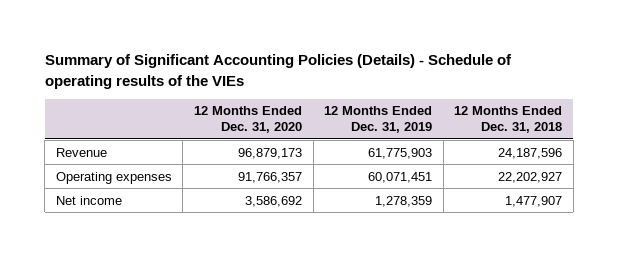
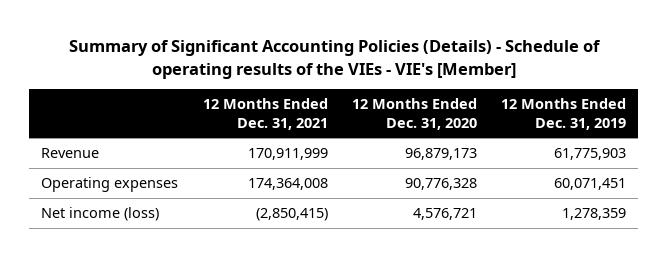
[44,54,512,89] Summary of Significant Accounting Policies (Details) - Schedule of operating results of the VIEs -> [68,40,601,79] Summary of Significant Accounting Policies (Details) - Schedule of operating results of the VIEs - VIE's [Member]
[454,106,563,134] 12 Months Ended Dec. 31, 2018 -> none
none -> [202,98,328,130] 12 Months Ended Dec. 31, 2021
[237,171,302,183] 91,766,357 -> [404,177,477,190] 90,776,328
[55,195,122,205] Net income -> [41,206,160,221] Net income (loss)
[244,195,302,207] 3,586,692 -> [412,207,477,220] 4,576,721

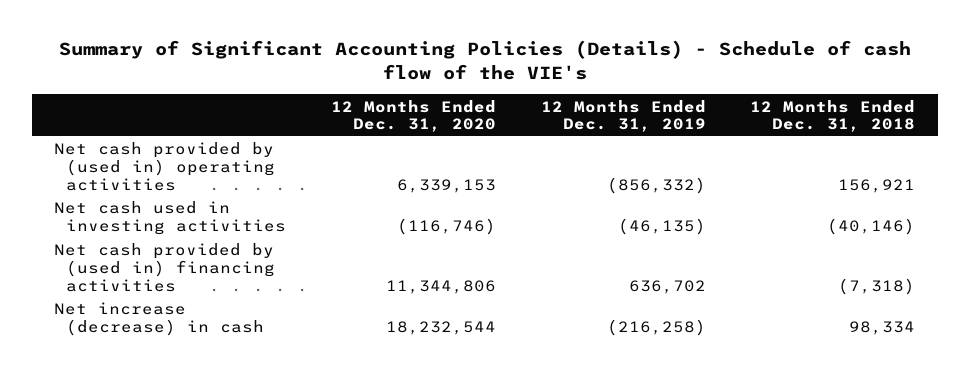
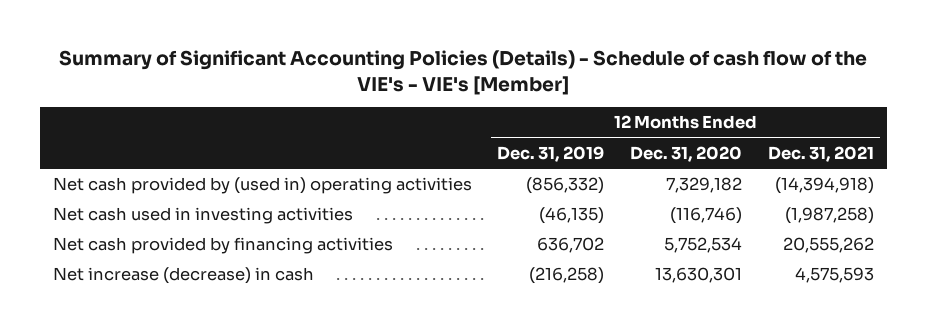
[58,40,911,81] Summary of Significant Accounting Policies (Details) - Schedule of cash flow of the VIE's -> [59,50,868,95] Summary of Significant Accounting Policies (Details) - Schedule of cash flow of the VIE's - VIE's [Member]
[750,99,916,133] 12 Months Ended Dec. 31, 2018 -> none
none -> [767,145,874,162] Dec. 31, 2021
[396,178,496,193] 6,339,153 -> [666,177,743,194] 7,329,182
[54,243,275,292] Net cash provided by (used in) financing activities -> [52,237,393,255] Net cash provided by financing activities
[385,279,496,294] 11,344,806 -> [664,237,743,254] 5,752,534
[385,321,496,336] 18,232,544 -> [655,267,743,284] 13,630,301

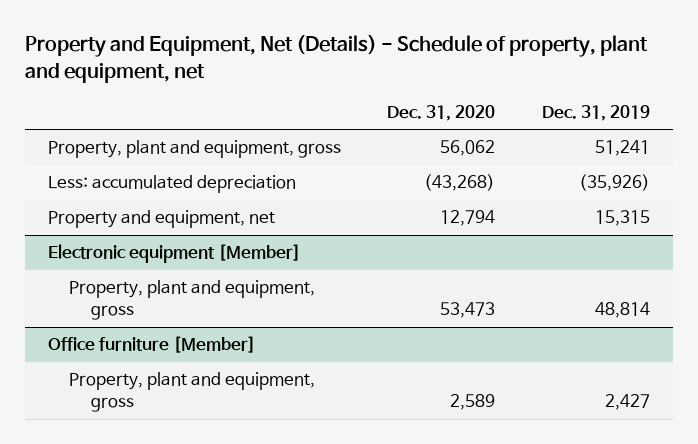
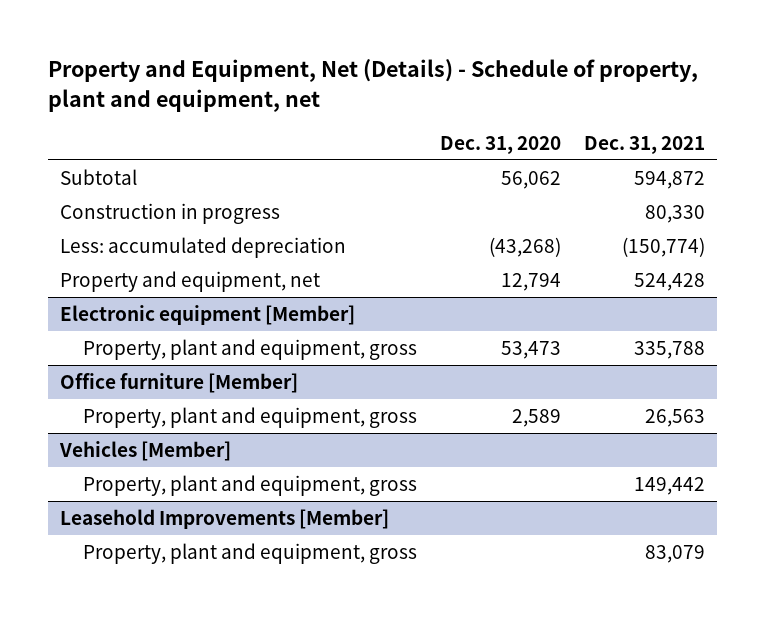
[541,105,650,122] Dec. 31, 2019 -> none
none -> [584,135,706,154] Dec. 31, 2021
[48,140,342,159] Property, plant and equipment, gross -> [59,169,137,186] Subtotal
none -> [59,203,280,225] Construction in progress
none -> [58,441,231,462] Vehicles [Member]
none -> [82,475,417,497] Property, plant and equipment, gross
none -> [59,509,389,530] Leasehold Improvements [Member]
none -> [82,543,417,565] Property, plant and equipment, gross

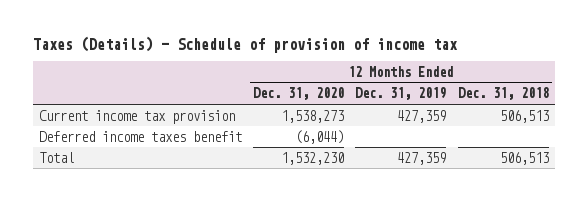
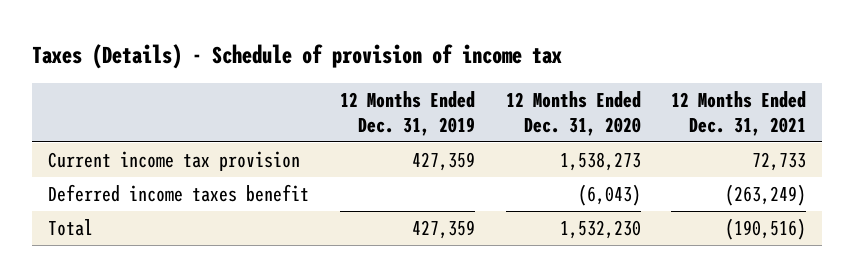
[457,87,549,101] Dec. 31, 2018 -> none
none -> [671,90,807,136] 12 Months Ended Dec. 31, 2021
[295,129,345,144] (6,044) -> [577,183,641,206] (6,043)

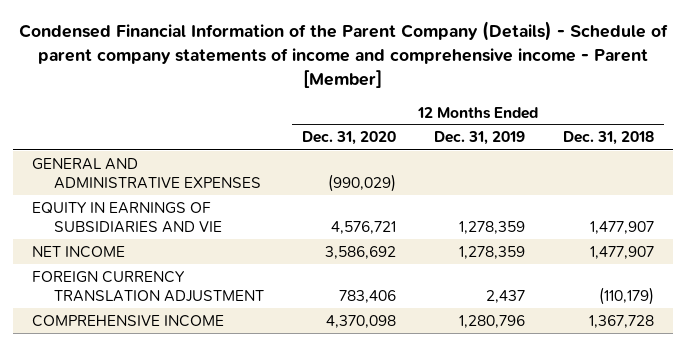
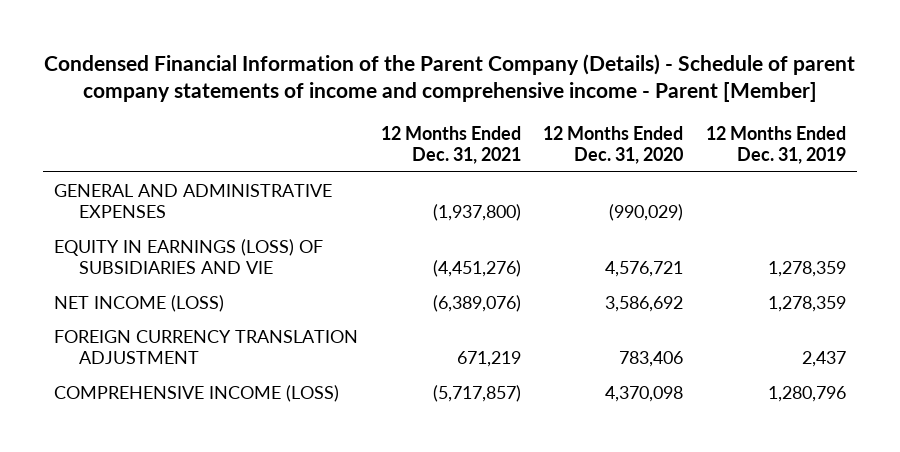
[563,131,655,146] Dec. 31, 2018 -> none
none -> [380,125,521,165] 12 Months Ended Dec. 31, 2021
[32,201,222,234] EQUITY IN EARNINGS OF SUBSIDIARIES AND VIE -> [54,238,324,274] EQUITY IN EARNINGS (LOSS) OF SUBSIDIARIES AND VIE
[32,245,126,258] NET INCOME -> [54,294,225,312] NET INCOME (LOSS)
[32,314,225,327] COMPREHENSIVE INCOME -> [54,384,340,402] COMPREHENSIVE INCOME (LOSS)

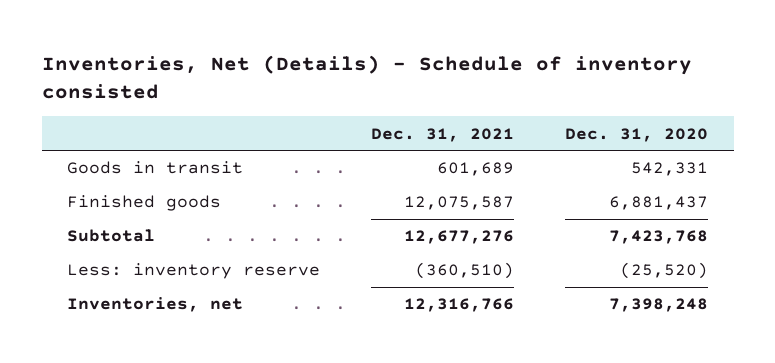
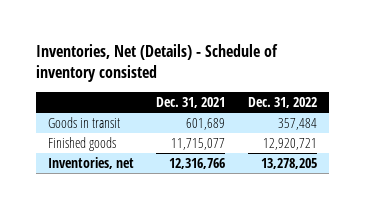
[565,127,709,142] Dec. 31, 2020 -> none
none -> [248,96,318,108] Dec. 31, 2022
[67,229,156,243] Subtotal -> none
[67,263,321,280] Less: inventory reserve -> none
[404,196,515,211] 12,075,587 -> [171,137,226,150] 11,715,077

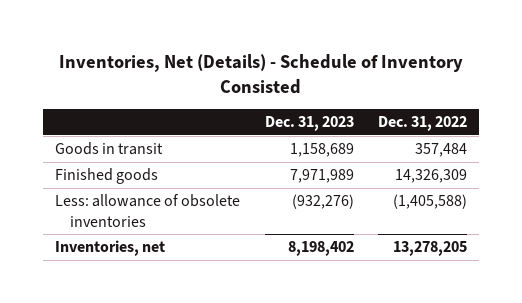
[36,44,279,83] Inventories, Net (Details) - Schedule of inventory consisted -> [59,53,464,94] Inventories, Net (Details) - Schedule of Inventory Consisted
[156,96,226,108] Dec. 31, 2021 -> none
none -> [264,116,354,132] Dec. 31, 2023
[263,137,318,150] 12,920,721 -> [395,169,468,184] 14,326,309
none -> [55,194,241,227] Less: allowance of obsolete inventories

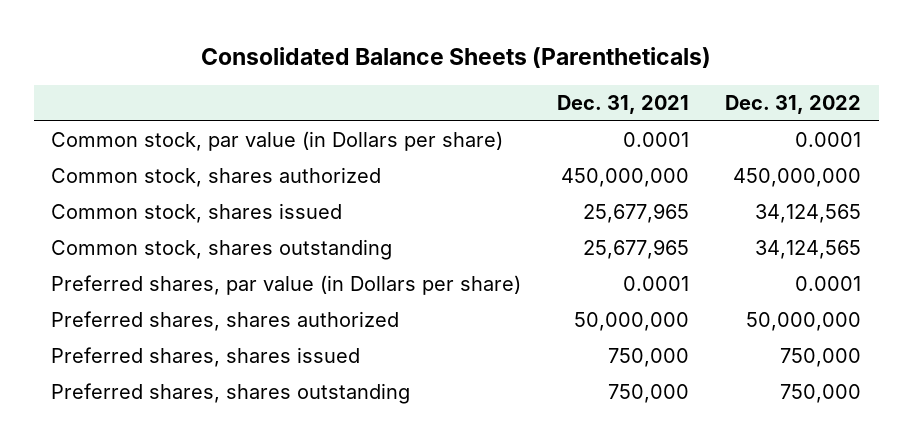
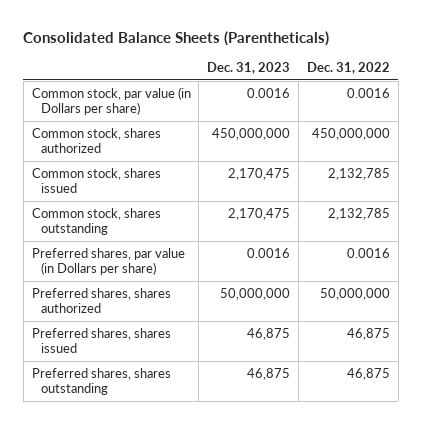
[557,95,690,115] Dec. 31, 2021 -> none
none -> [207,61,291,74] Dec. 31, 2023
[795,132,862,148] 0.0001 -> [347,87,391,98] 0.0016
[755,204,862,224] 34,124,565 -> [328,167,391,180] 2,132,785
[755,240,862,260] 34,124,565 -> [328,207,391,220] 2,132,785
[795,276,862,292] 0.0001 -> [347,247,391,258] 0.0016
[780,348,862,368] 750,000 -> [347,327,391,340] 46,875
[780,384,862,404] 750,000 -> [347,367,391,380] 46,875

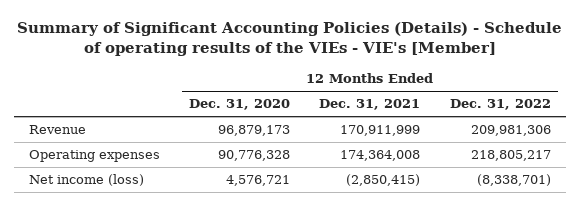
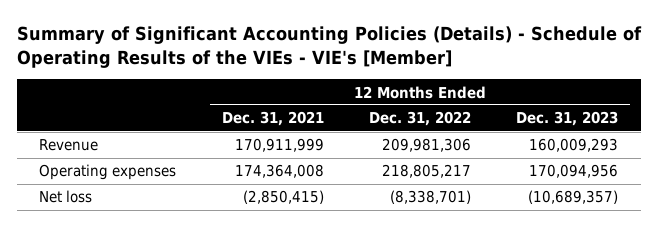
[16,22,562,57] Summary of Significant Accounting Policies (Details) - Schedule of operating results of the VIEs - VIE's [Member] -> [16,26,642,69] Summary of Significant Accounting Policies (Details) - Schedule of Operating Results of the VIEs - VIE's [Member]
[189,99,291,111] Dec. 31, 2020 -> none
none -> [516,111,619,127] Dec. 31, 2023
[28,174,144,187] Net income (loss) -> [39,190,93,204] Net loss

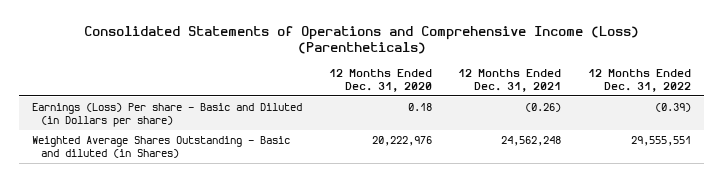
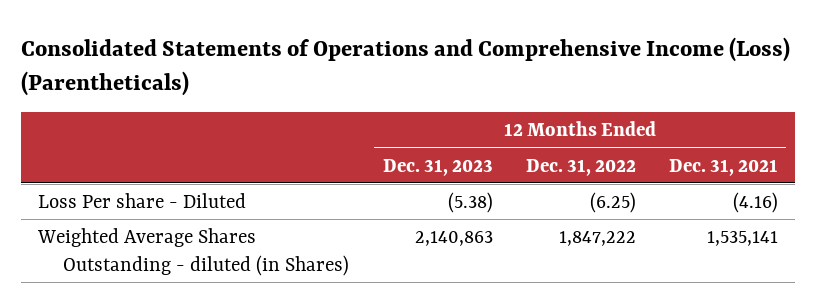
[328,68,432,93] 12 Months Ended Dec. 31, 2020 -> none
none -> [382,158,493,176] Dec. 31, 2023
[32,102,303,128] Earnings (Loss) Per share - Basic and Diluted (in Dollars per share) -> [37,192,246,208] Loss Per share - Diluted
[525,102,562,112] (0.26) -> [733,191,779,213] (4.16)
[655,102,692,112] (0.39) -> [589,191,636,213] (6.25)
[32,135,291,159] Weighted Average Shares Outstanding - Basic and diluted (in Shares) -> [36,227,350,276] Weighted Average Shares Outstanding - diluted (in Shares)
[501,135,562,146] 24,562,248 -> [707,230,779,246] 1,535,141
[631,135,692,146] 29,555,551 -> [558,230,636,246] 1,847,222

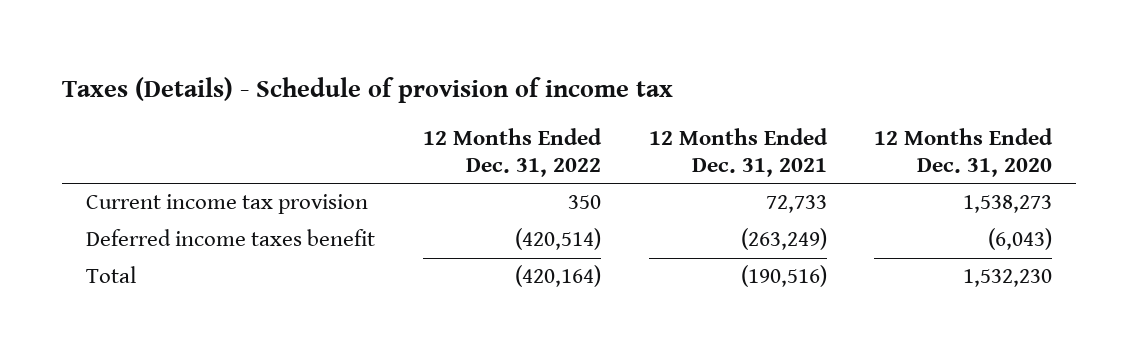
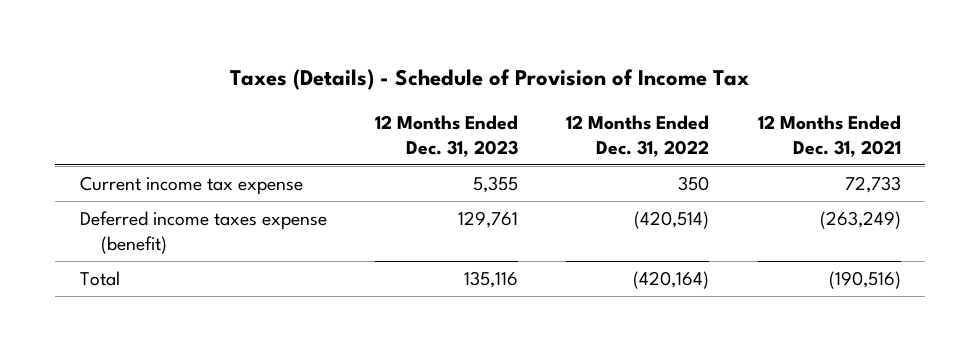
[62,77,674,104] Taxes (Details) - Schedule of provision of income tax -> [230,69,750,91] Taxes (Details) - Schedule of Provision of Income Tax
[874,127,1054,177] 12 Months Ended Dec. 31, 2020 -> none
none -> [374,114,518,157] 12 Months Ended Dec. 31, 2023
[86,194,369,215] Current income tax provision -> [79,175,303,195] Current income tax expense
[86,229,376,247] Deferred income taxes benefit -> [79,210,327,254] Deferred income taxes expense (benefit)

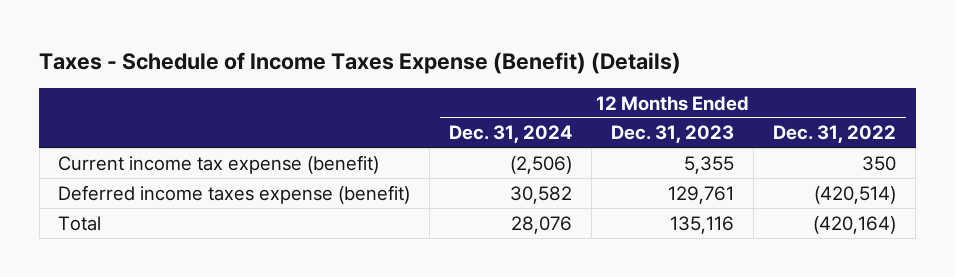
[230,69,750,91] Taxes (Details) - Schedule of Provision of Income Tax -> [39,51,682,74] Taxes - Schedule of Income Taxes Expense (Benefit) (Details)
[757,114,901,157] 12 Months Ended Dec. 31, 2021 -> none
none -> [449,125,573,144] Dec. 31, 2024
[79,175,303,195] Current income tax expense -> [58,154,380,174] Current income tax expense (benefit)

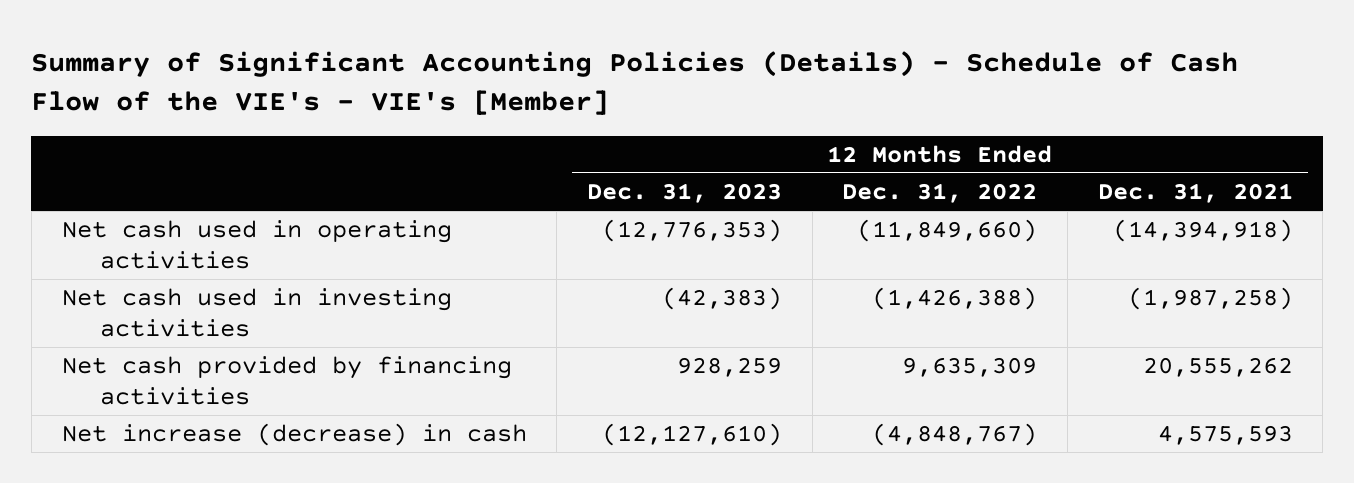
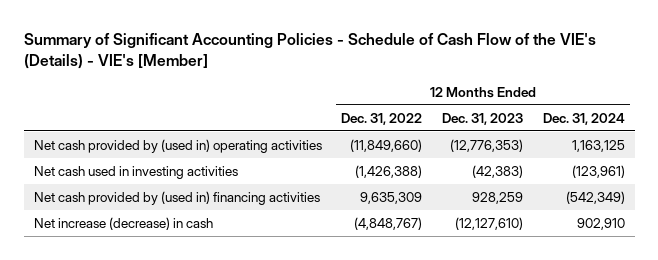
[31,50,1239,116] Summary of Significant Accounting Policies (Details) - Schedule of Cash Flow of the VIE's - VIE's [Member] -> [23,32,596,69] Summary of Significant Accounting Policies - Schedule of Cash Flow of the VIE's (Details) - VIE's [Member]
[1097,182,1293,203] Dec. 31, 2021 -> none
none -> [542,112,625,125] Dec. 31, 2024
[61,220,452,269] Net cash used in operating activities -> [33,138,322,153] Net cash provided by (used in) operating activities
[61,356,512,405] Net cash provided by financing activities -> [33,190,320,205] Net cash provided by (used in) financing activities

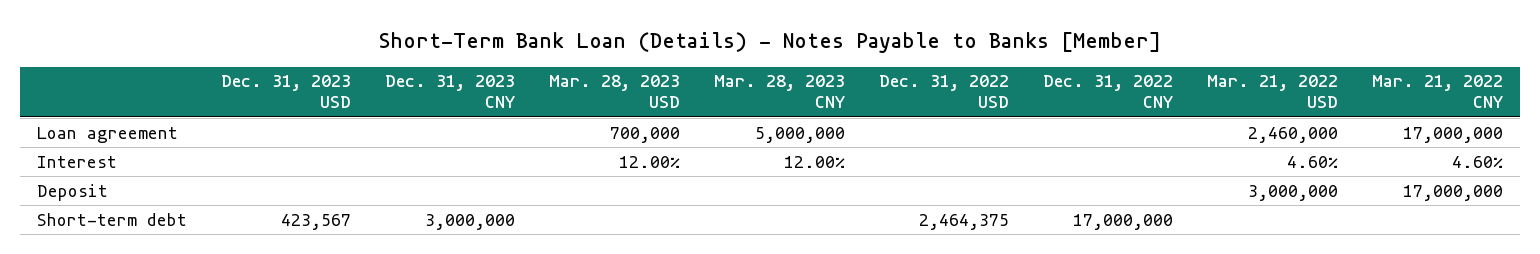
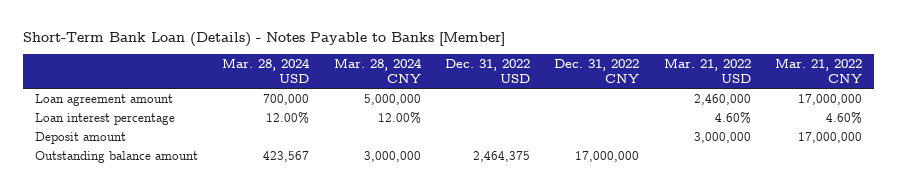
[221,75,352,109] Dec. 31, 2023 USD -> none
[385,75,516,109] Dec. 31, 2023 CNY -> none
[549,75,681,109] Mar. 28, 2023 USD -> none
[714,75,846,109] Mar. 28, 2023 CNY -> none
none -> [222,58,311,83] Mar. 28, 2024 USD
none -> [333,58,422,83] Mar. 28, 2024 CNY
[37,126,179,143] Loan agreement -> [35,93,174,106] Loan agreement amount
[37,155,118,168] Interest -> [35,112,176,125] Loan interest percentage
[37,183,109,201] Deposit -> [35,131,127,144] Deposit amount
[37,212,188,226] Short-term debt -> [35,150,199,163] Outstanding balance amount

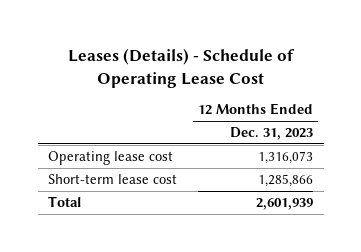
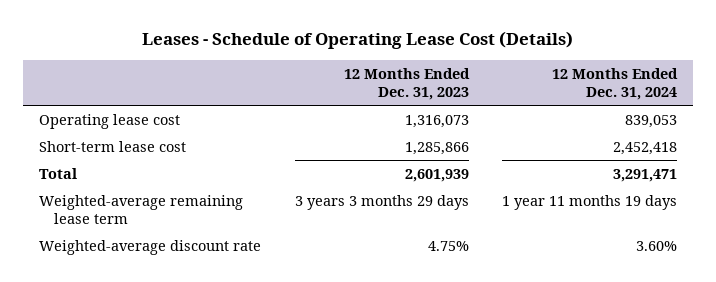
[67,47,295,88] Leases (Details) - Schedule of Operating Lease Cost -> [142,31,574,50] Leases - Schedule of Operating Lease Cost (Details)
none -> [551,67,678,100] 12 Months Ended Dec. 31, 2024
none -> [39,194,244,224] Weighted-average remaining lease term
none -> [39,239,262,255] Weighted-average discount rate

